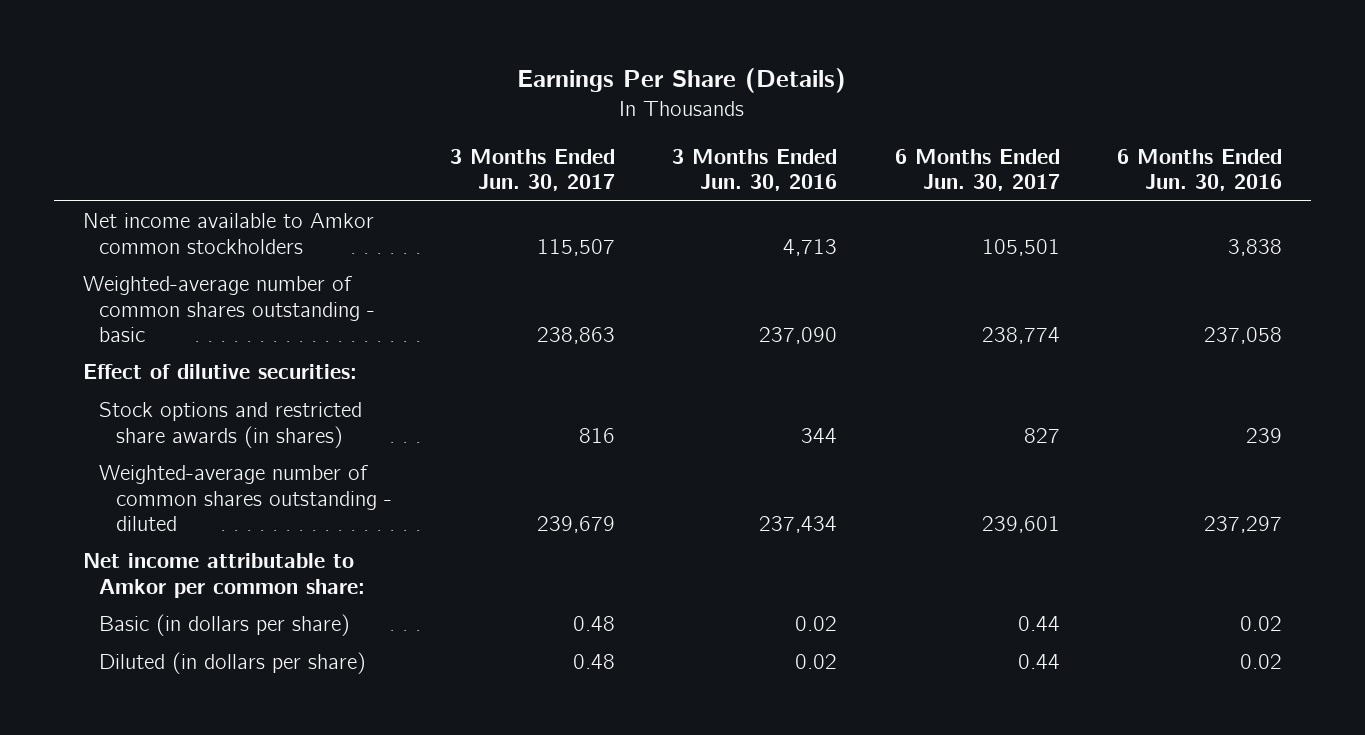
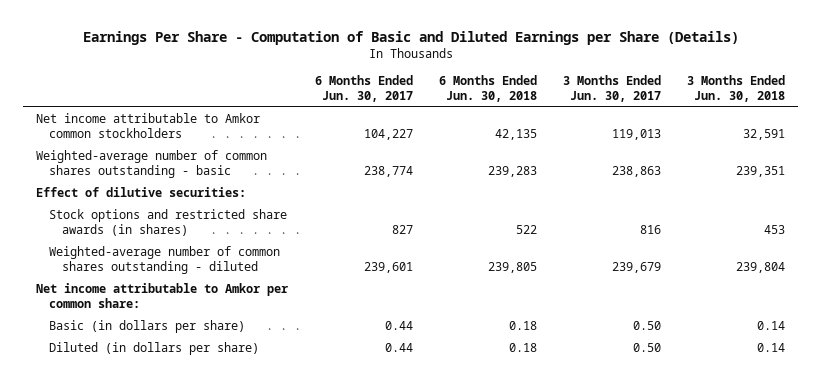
[517,68,847,94] Earnings Per Share (Details) -> [82,30,739,45] Earnings Per Share - Computation of Basic and Diluted Earnings per Share (Details)
[672,148,838,192] 3 Months Ended Jun. 30, 2016 -> none
[1117,148,1283,192] 6 Months Ended Jun. 30, 2016 -> none
none -> [438,75,537,103] 6 Months Ended Jun. 30, 2018
none -> [687,75,786,103] 3 Months Ended Jun. 30, 2018
[82,213,374,254] Net income available to Amkor common stockholders -> [36,113,261,139] Net income attributable to Amkor common stockholders
[536,238,615,256] 115,507 -> [612,129,662,141] 119,013
[981,238,1060,256] 105,501 -> [363,129,413,141] 104,227
[572,616,615,632] 0.48 -> [633,321,662,331] 0.50
[572,654,615,670] 0.48 -> [633,343,662,353] 0.50

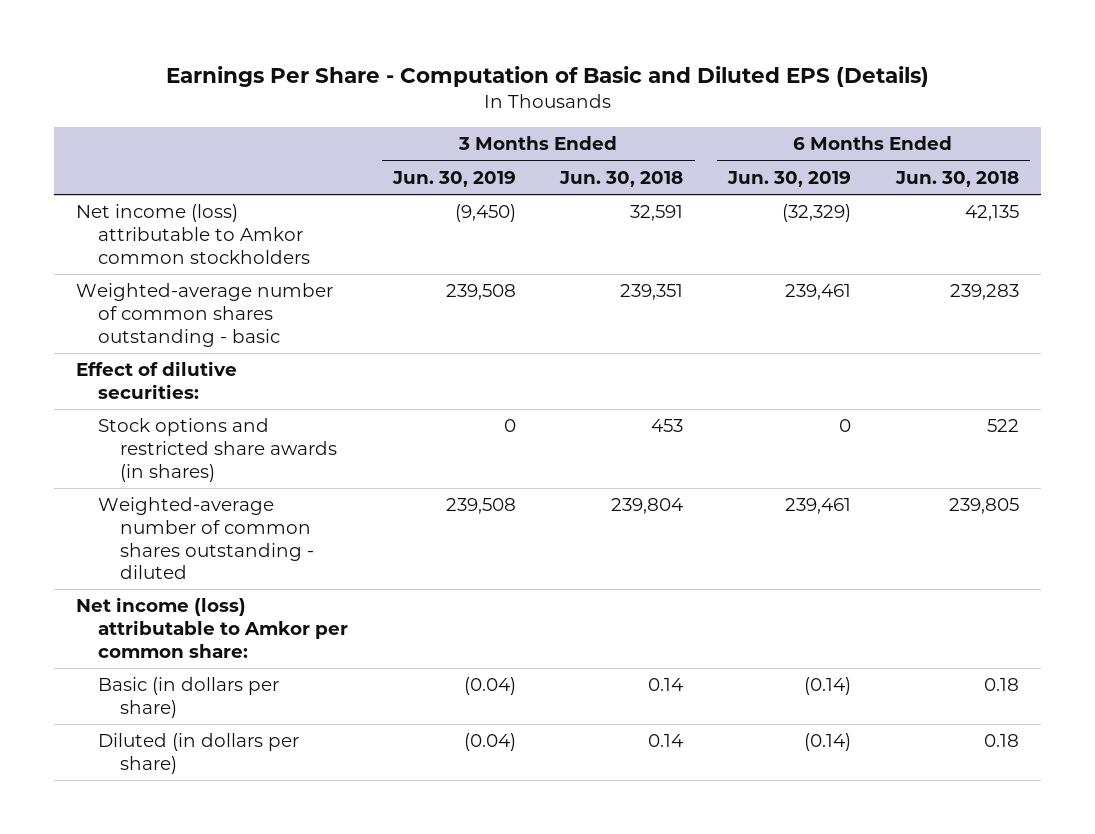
[82,30,739,45] Earnings Per Share - Computation of Basic and Diluted Earnings per Share (Details) -> [165,66,929,88] Earnings Per Share - Computation of Basic and Diluted EPS (Details)
[314,75,413,103] 6 Months Ended Jun. 30, 2017 -> none
[563,75,662,103] 3 Months Ended Jun. 30, 2017 -> none
none -> [391,170,516,187] Jun. 30, 2019
none -> [727,170,852,187] Jun. 30, 2019
[36,113,261,139] Net income attributable to Amkor common stockholders -> [76,204,311,264] Net income (loss) attributable to Amkor common stockholders
[36,283,289,309] Net income attributable to Amkor per common share: -> [76,597,349,658] Net income (loss) attributable to Amkor per common share:

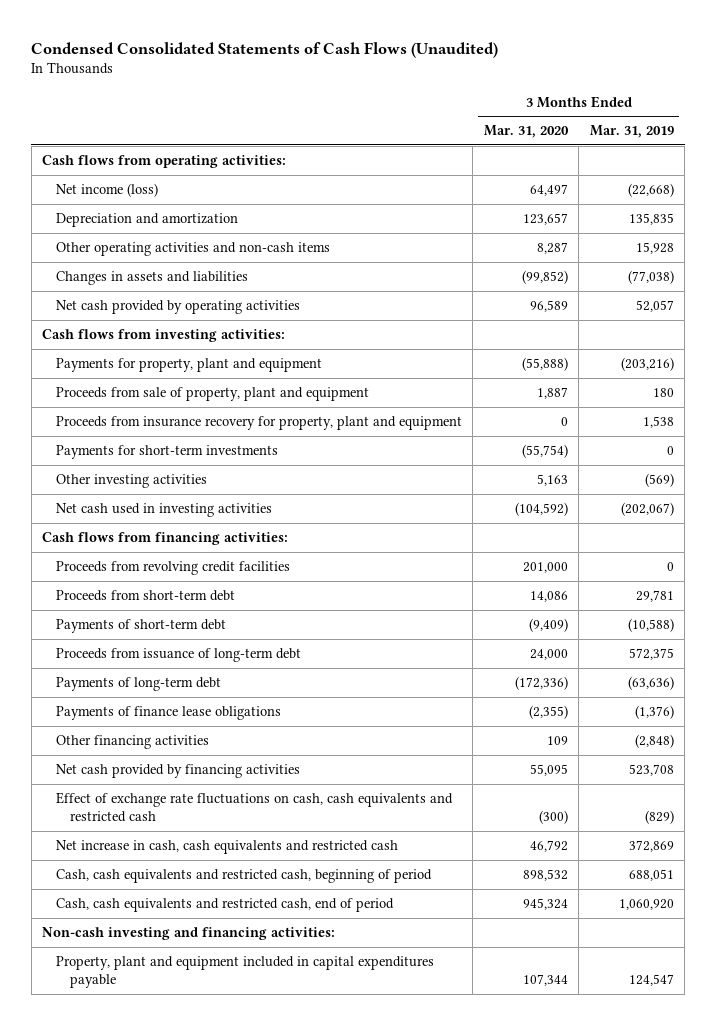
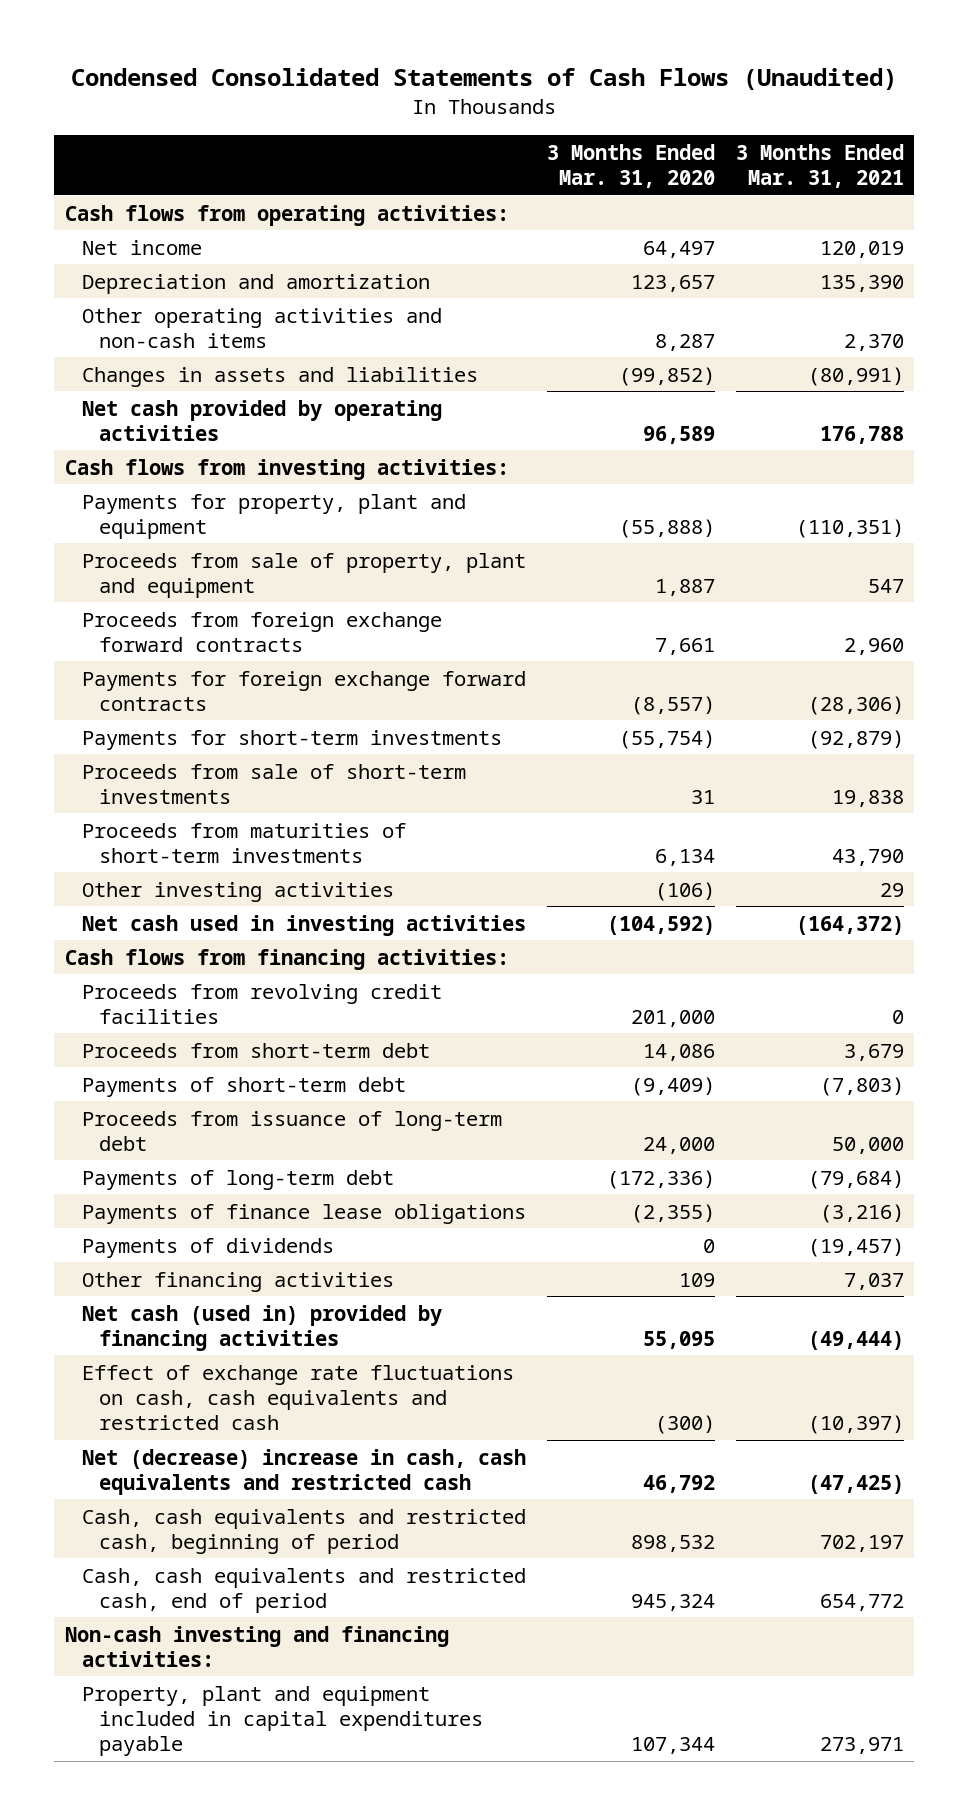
[589,125,674,139] Mar. 31, 2019 -> none
none -> [735,143,904,188] 3 Months Ended Mar. 31, 2021
[55,182,158,197] Net income (loss) -> [81,239,202,255] Net income
[55,415,462,430] Proceeds from insurance recovery for property, plant and equipment -> none
none -> [81,611,442,652] Proceeds from foreign exchange forward contracts
none -> [81,670,526,711] Payments for foreign exchange forward contracts
none -> [81,763,466,804] Proceeds from sale of short-term investments
none -> [81,822,406,863] Proceeds from maturities of short-term investments
[536,473,568,486] 5,163 -> [654,881,715,901] (106)
none -> [81,1237,334,1258] Payments of dividends
[55,763,300,778] Net cash provided by financing activities -> [81,1304,442,1351] Net cash (used in) provided by financing activities
[55,839,398,854] Net increase in cash, cash equivalents and restricted cash -> [81,1448,526,1495] Net (decrease) increase in cash, cash equivalents and restricted cash

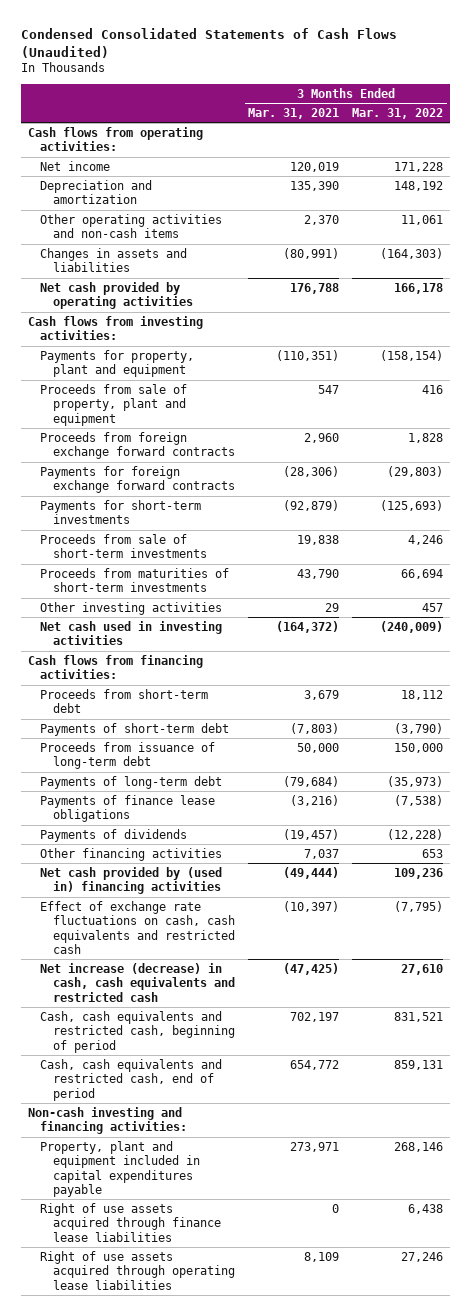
[546,143,715,188] 3 Months Ended Mar. 31, 2020 -> none
none -> [352,107,444,119] Mar. 31, 2022
[81,983,442,1024] Proceeds from revolving credit facilities -> none
[81,1304,442,1351] Net cash (used in) provided by financing activities -> [40,866,223,895] Net cash provided by (used in) financing activities
[81,1448,526,1495] Net (decrease) increase in cash, cash equivalents and restricted cash -> [40,962,236,1002] Net increase (decrease) in cash, cash equivalents and restricted cash
none -> [40,1202,222,1242] Right of use assets acquired through finance lease liabilities
none -> [40,1250,236,1290] Right of use assets acquired through operating lease liabilities

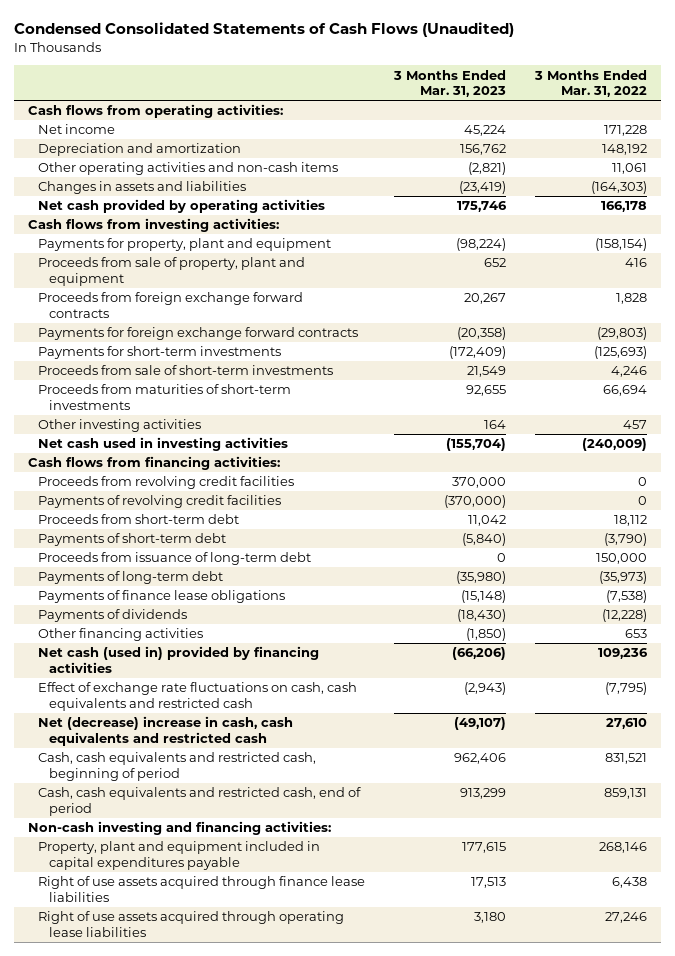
[248,107,340,119] Mar. 31, 2021 -> none
none -> [393,69,507,98] 3 Months Ended Mar. 31, 2023
none -> [38,476,295,490] Proceeds from revolving credit facilities
none -> [38,495,282,509] Payments of revolving credit facilities
[40,866,223,895] Net cash provided by (used in) financing activities -> [38,646,320,673] Net cash (used in) provided by financing activities
[40,962,236,1002] Net increase (decrease) in cash, cash equivalents and restricted cash -> [38,716,294,746] Net (decrease) increase in cash, cash equivalents and restricted cash

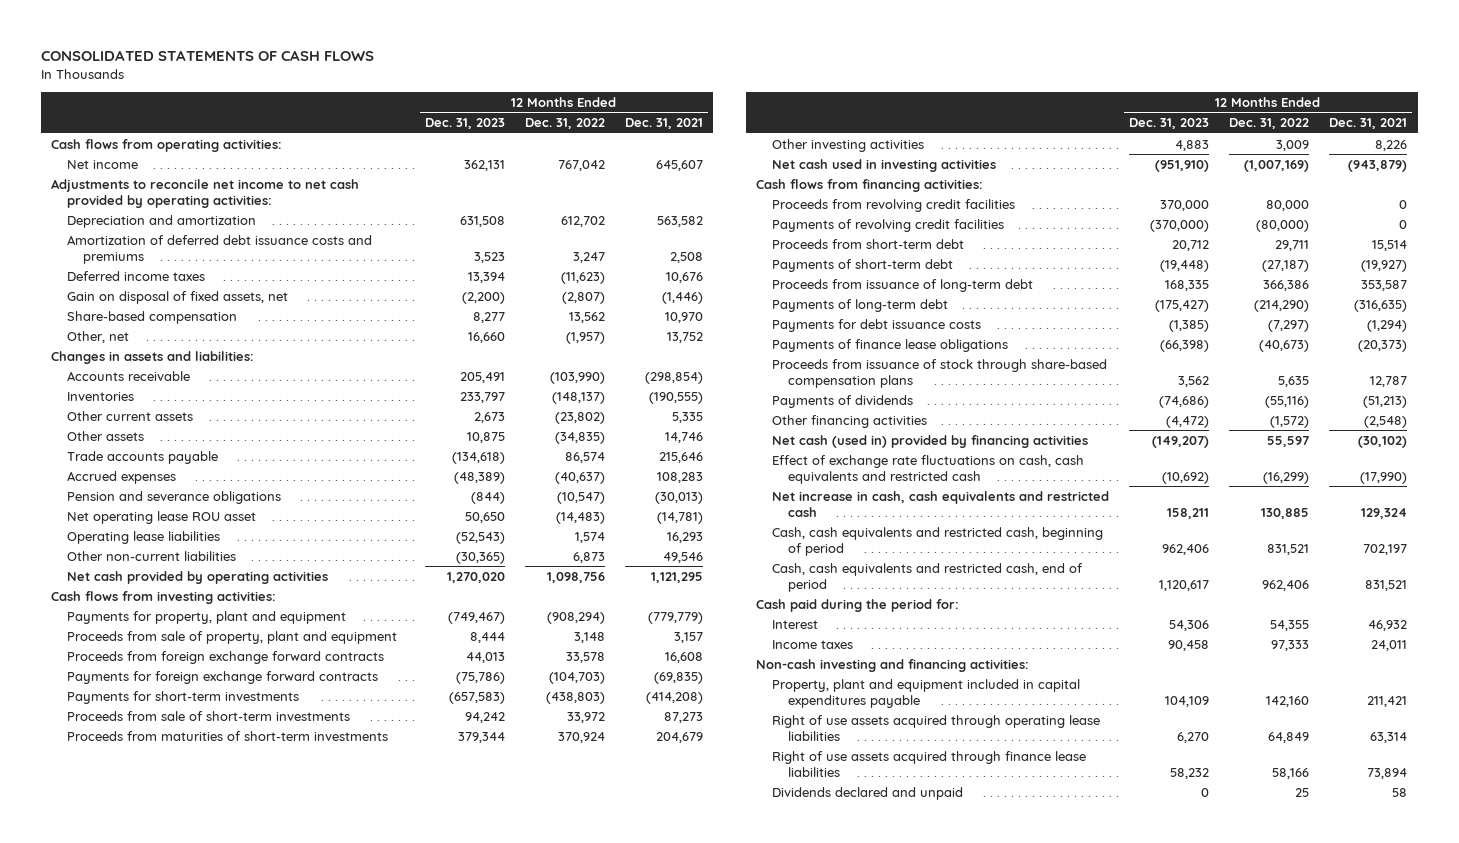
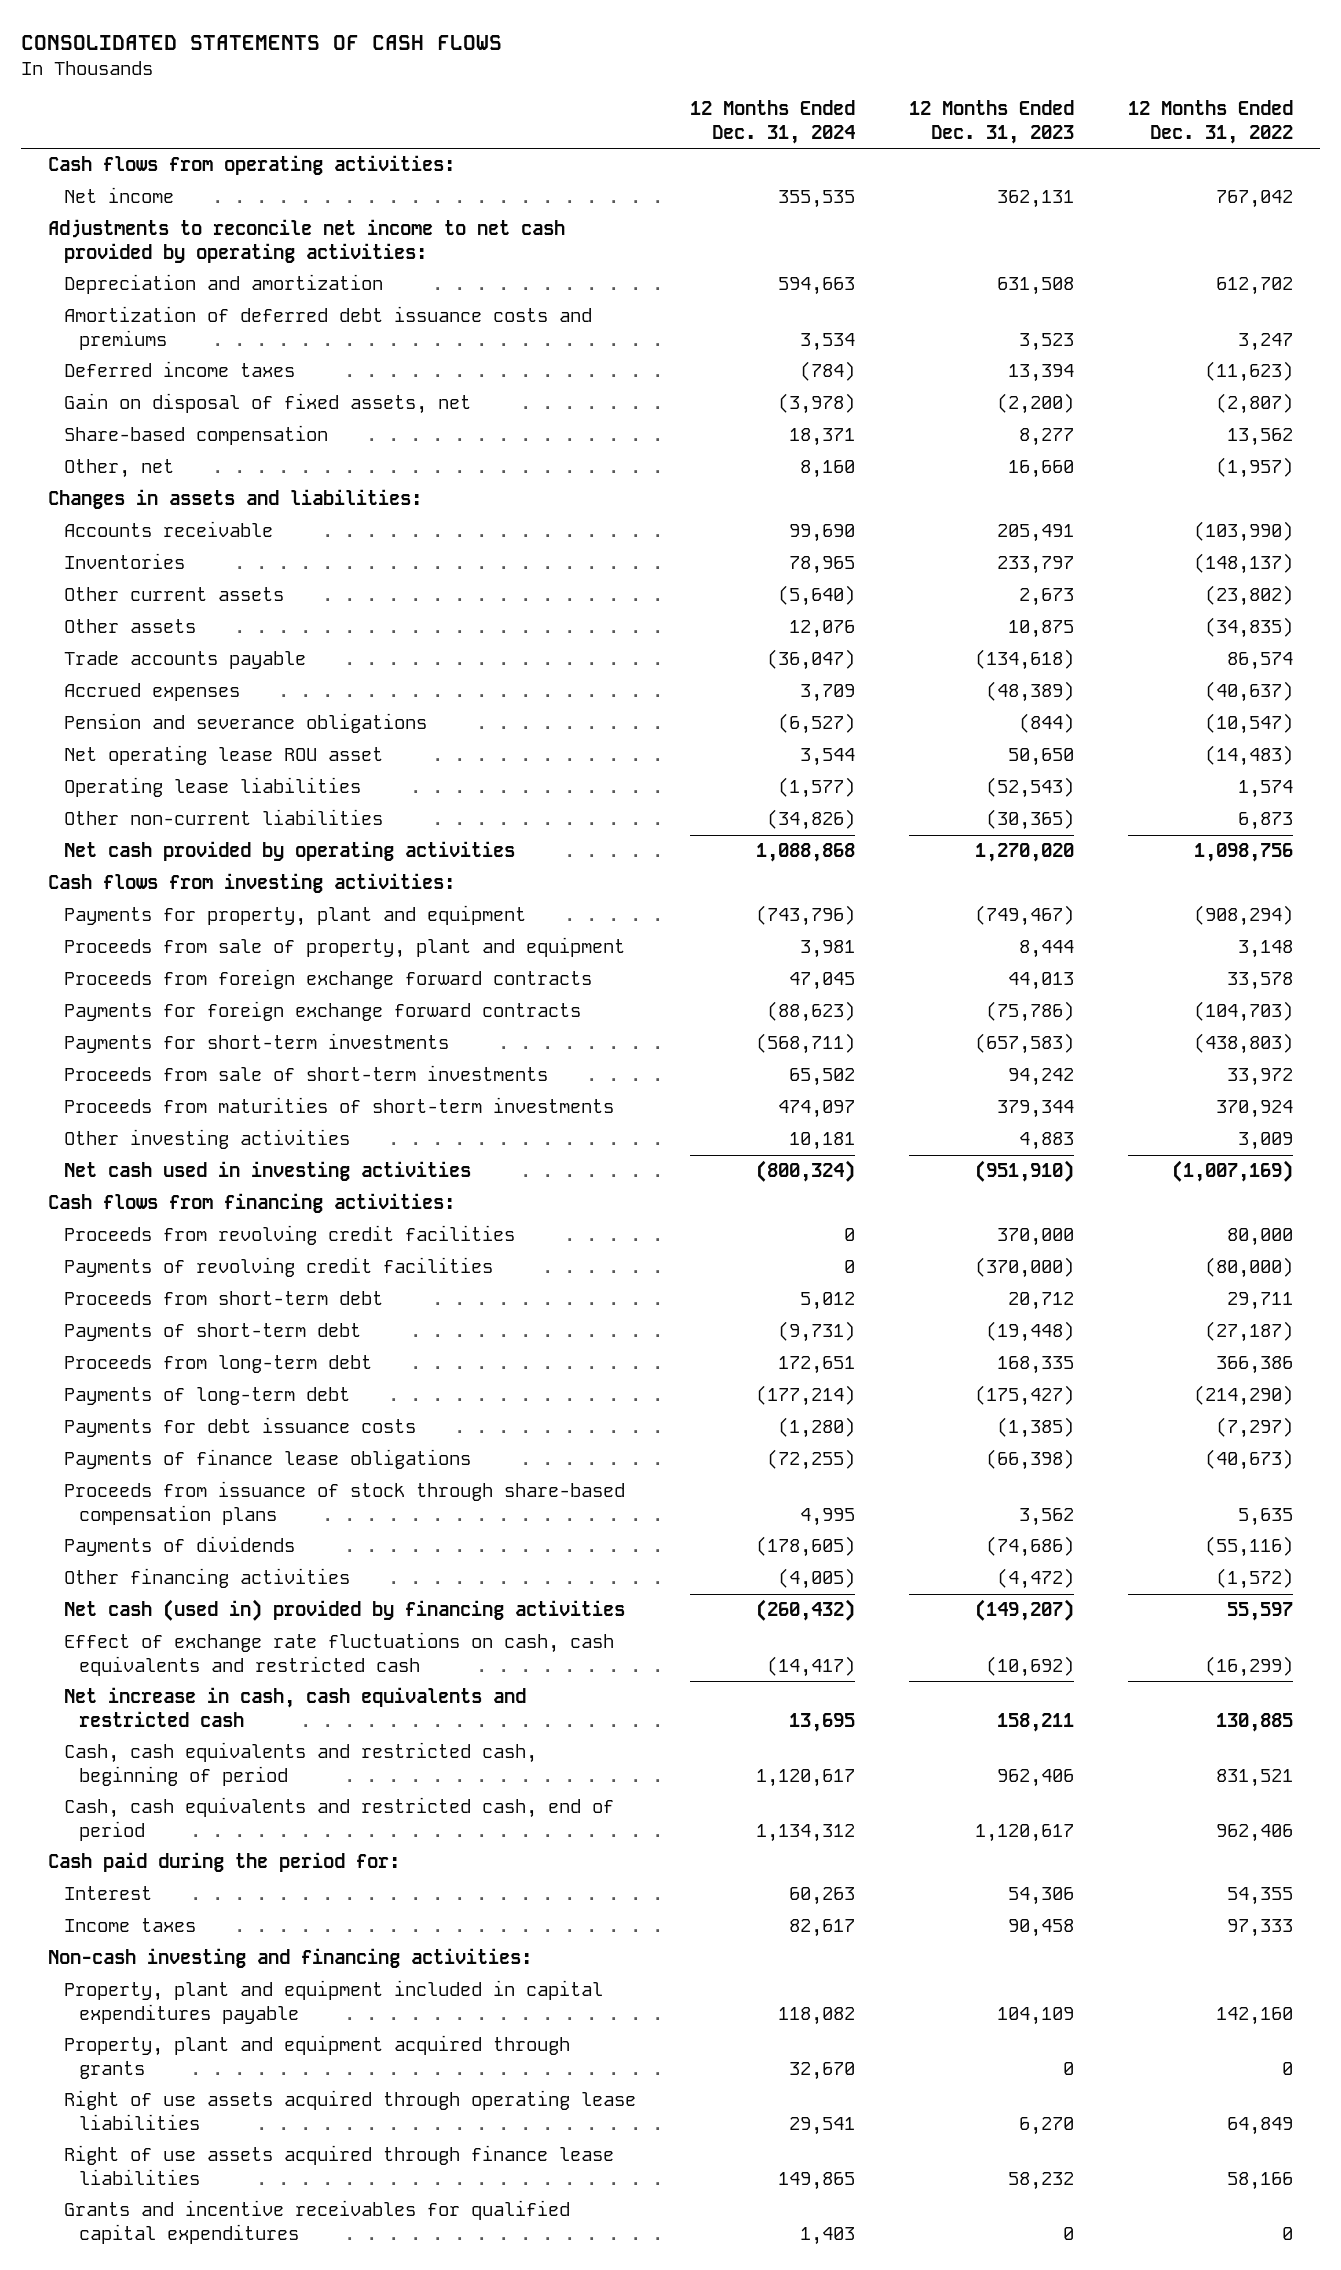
[625,118,704,130] Dec. 31, 2021 -> none
none -> [689,100,855,144] 12 Months Ended Dec. 31, 2024
[771,278,1033,292] Proceeds from issuance of long-term debt -> [63,1355,372,1374] Proceeds from long-term debt
none -> [63,2035,570,2079] Property, plant and equipment acquired through grants
[771,786,963,800] Dividends declared and unpaid -> none
none -> [63,2200,570,2244] Grants and incentive receivables for qualified capital expenditures

